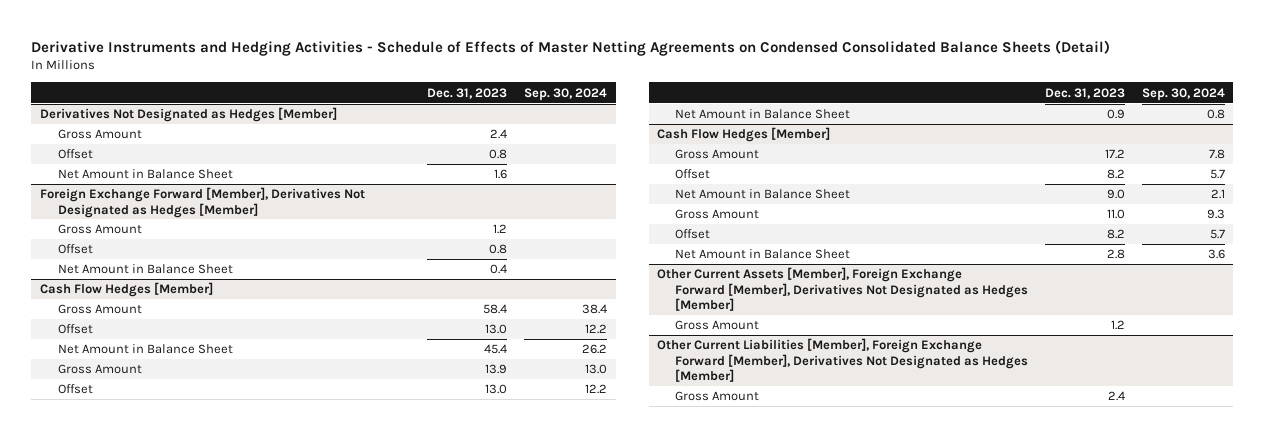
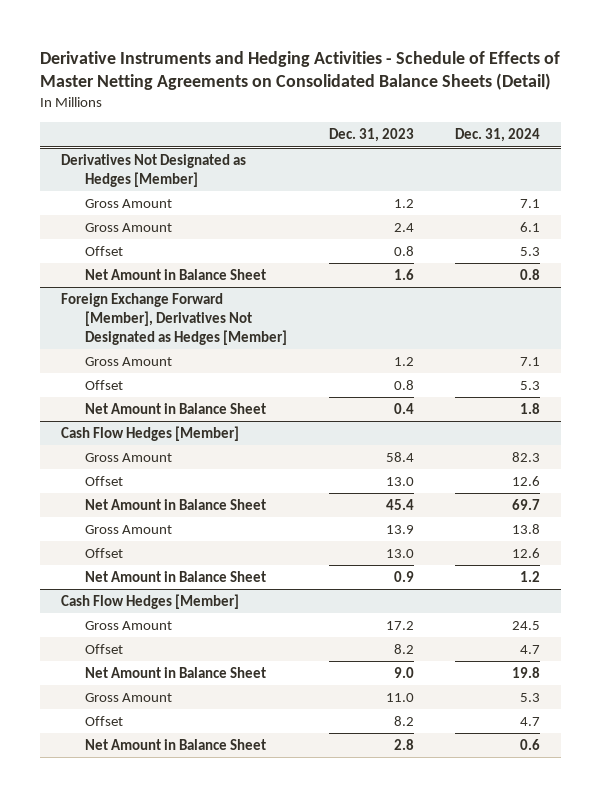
[31,39,1111,56] Derivative Instruments and Hedging Activities - Schedule of Effects of Master Netting Agreements on Condensed Consolidated Balance Sheets (Detail) -> [40,50,561,90] Derivative Instruments and Hedging Activities - Schedule of Effects of Master Netting Agreements on Consolidated Balance Sheets (Detail)
[524,87,608,101] Sep. 30, 2024 -> none
none -> [455,128,541,143] Dec. 31, 2024
none -> [84,199,172,209] Gross Amount
[657,267,1029,311] Other Current Assets [Member], Foreign Exchange Forward [Member], Derivatives Not Designated as Hedges [Member] -> none
[675,320,760,331] Gross Amount -> none
[657,338,1029,382] Other Current Liabilities [Member], Foreign Exchange Forward [Member], Derivatives Not Designated as Hedges [Member] -> none
[675,391,760,402] Gross Amount -> none

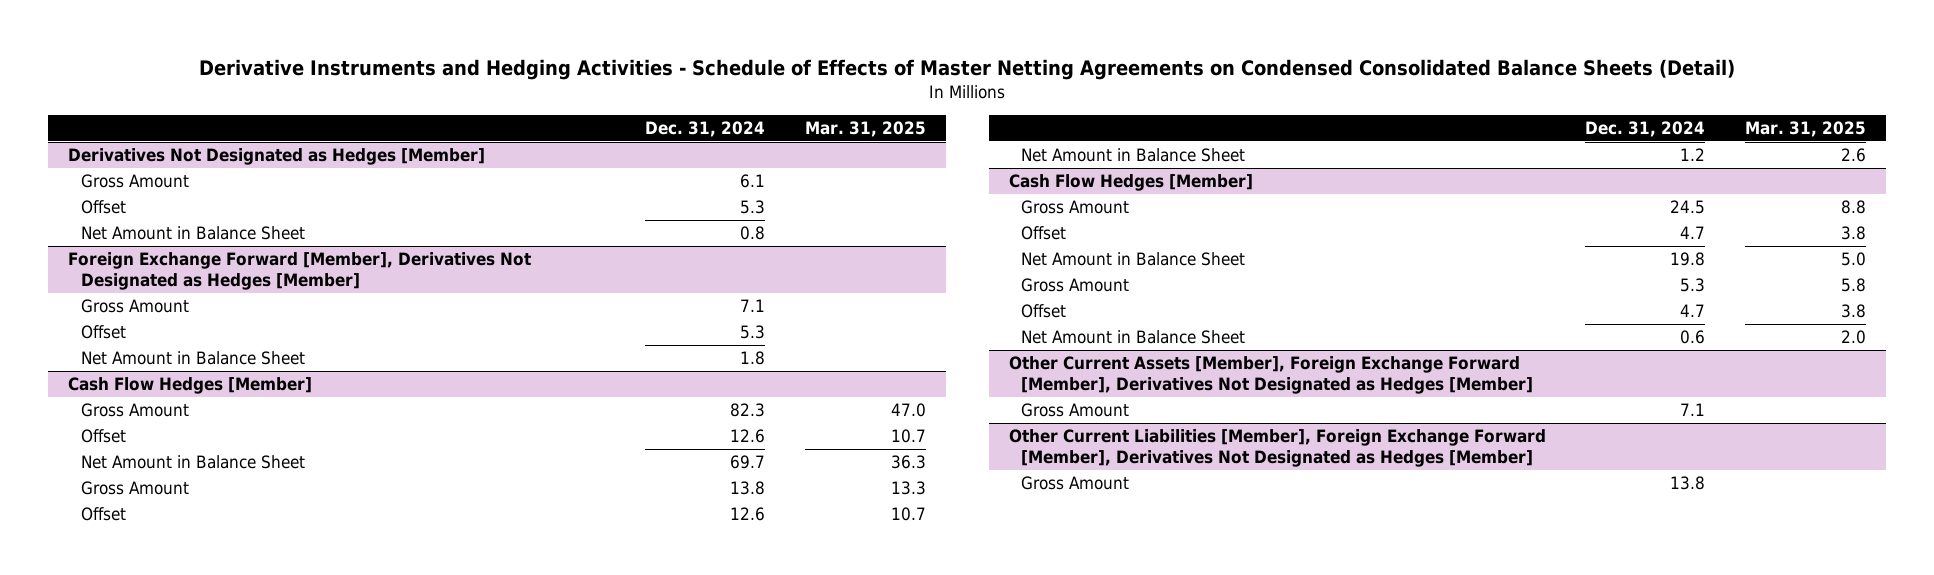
[40,50,561,90] Derivative Instruments and Hedging Activities - Schedule of Effects of Master Netting Agreements on Consolidated Balance Sheets (Detail) -> [199,58,1736,80] Derivative Instruments and Hedging Activities - Schedule of Effects of Master Netting Agreements on Condensed Consolidated Balance Sheets (Detail)
[328,128,414,143] Dec. 31, 2023 -> none
none -> [804,121,926,138] Mar. 31, 2025
[84,199,172,209] Gross Amount -> none
none -> [1008,356,1534,395] Other Current Assets [Member], Foreign Exchange Forward [Member], Derivatives Not Designated as Hedges [Member]
none -> [1021,403,1130,418] Gross Amount
none -> [1008,429,1546,468] Other Current Liabilities [Member], Foreign Exchange Forward [Member], Derivatives Not Designated as Hedges [Member]
none -> [1021,476,1130,491] Gross Amount

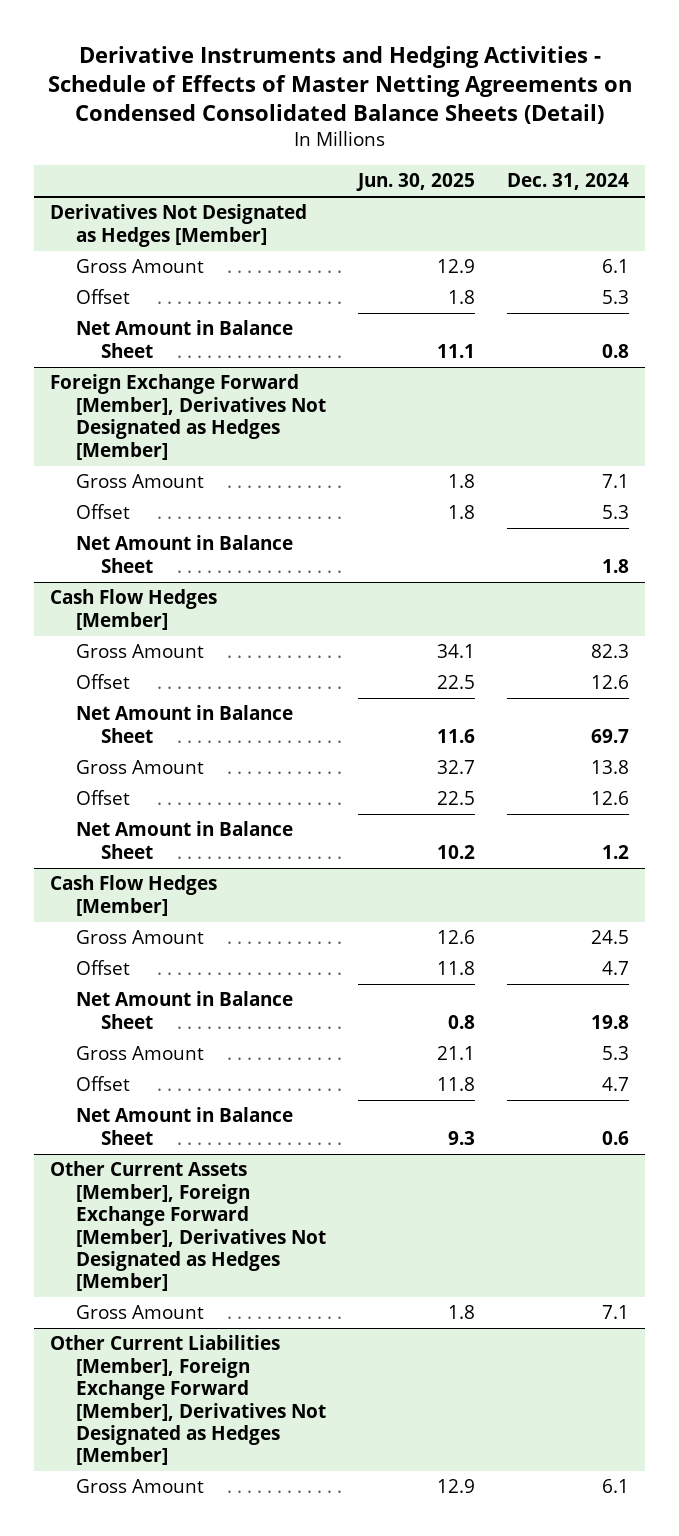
[804,121,926,138] Mar. 31, 2025 -> none
none -> [355,173,475,192] Jun. 30, 2025
[1670,476,1706,491] 13.8 -> [601,1479,629,1494] 6.1

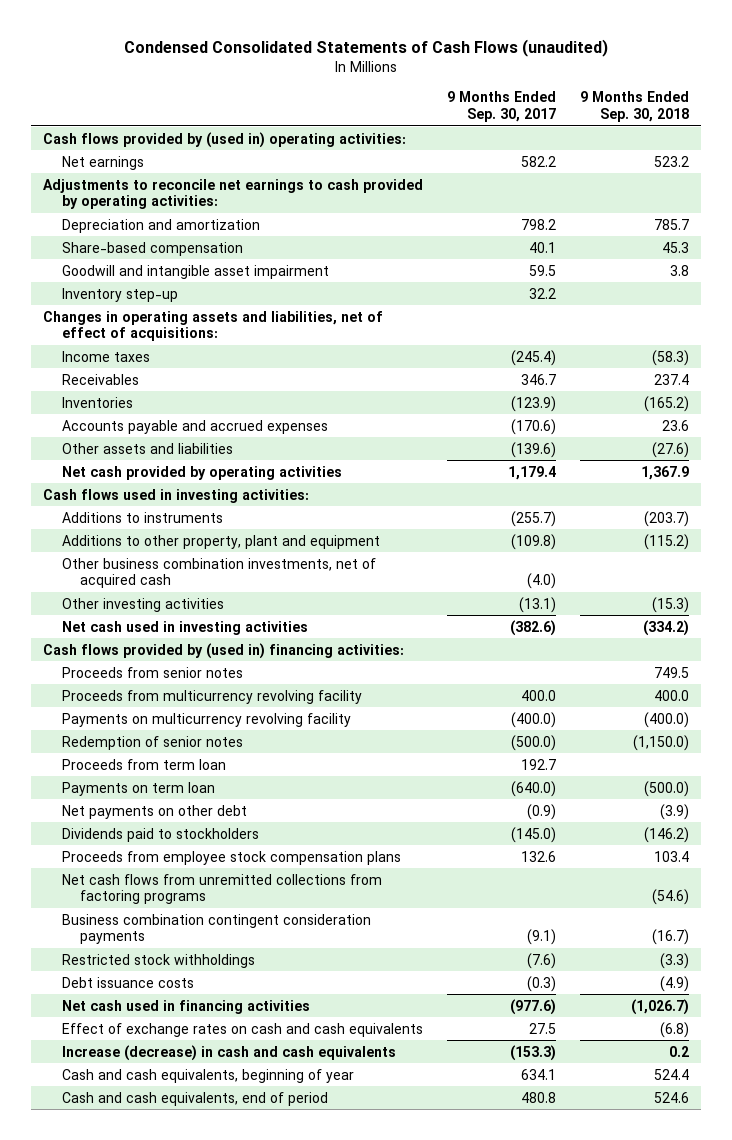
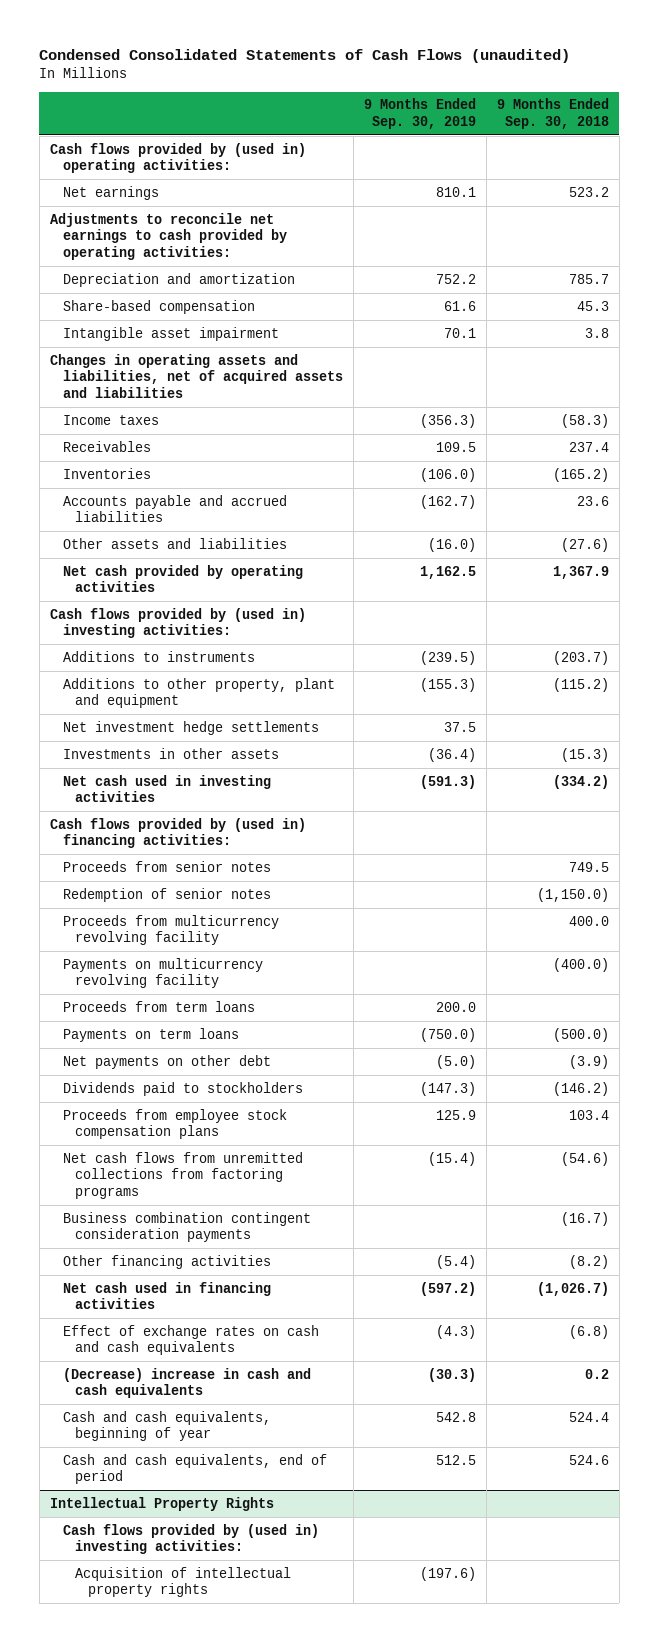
[447,90,557,122] 9 Months Ended Sep. 30, 2017 -> none
none -> [363,98,476,129] 9 Months Ended Sep. 30, 2019
[61,287,178,302] Inventory step-up -> none
[61,264,329,279] Goodwill and intangible asset impairment -> [62,326,279,341] Intangible asset impairment
[43,310,384,342] Changes in operating assets and liabilities, net of effect of acquisitions: -> [49,353,343,398] Changes in operating assets and liabilities, net of acquired assets and liabilities
[61,419,328,434] Accounts payable and accrued expenses -> [62,494,287,523] Accounts payable and accrued liabilities
[43,488,310,503] Cash flows used in investing activities: -> [49,607,306,639] Cash flows provided by (used in) investing activities:
[61,557,376,589] Other business combination investments, net of acquired cash -> none
none -> [62,720,319,735] Net investment hedge settlements
[61,597,224,612] Other investing activities -> [62,747,279,759] Investments in other assets
[61,735,243,750] Redemption of senior notes -> [62,887,271,902] Redemption of senior notes
[61,758,226,770] Proceeds from term loan -> [62,1000,255,1012] Proceeds from term loans
[61,781,215,796] Payments on term loan -> [62,1027,239,1042] Payments on term loans
[61,953,255,968] Restricted stock withholdings -> none
[61,976,194,988] Debt issuance costs -> none
none -> [62,1254,271,1269] Other financing activities
[61,1044,396,1061] Increase (decrease) in cash and cash equivalents -> [62,1367,311,1399] (Decrease) increase in cash and cash equivalents
none -> [49,1496,274,1511] Intellectual Property Rights
none -> [62,1523,319,1555] Cash flows provided by (used in) investing activities:
none -> [75,1566,292,1598] Acquisition of intellectual property rights

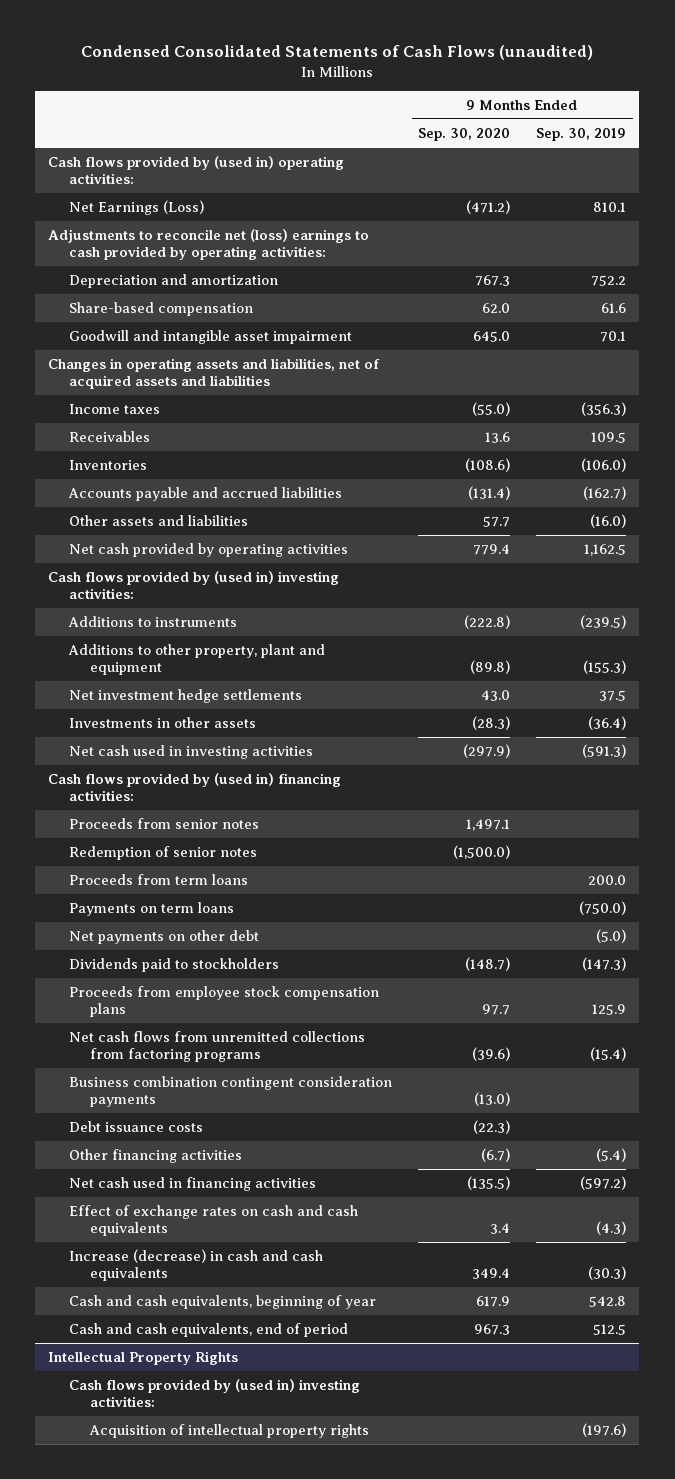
[496,98,609,129] 9 Months Ended Sep. 30, 2018 -> none
none -> [418,127,511,141] Sep. 30, 2020
[62,185,159,200] Net earnings -> [68,199,204,215] Net Earnings (Loss)
[49,212,287,260] Adjustments to reconcile net earnings to cash provided by operating activities: -> [48,228,370,261] Adjustments to reconcile net (loss) earnings to cash provided by operating activities:
[62,326,279,341] Intangible asset impairment -> [68,329,352,344] Goodwill and intangible asset impairment
[62,914,279,946] Proceeds from multicurrency revolving facility -> none
[62,957,263,989] Payments on multicurrency revolving facility -> none
none -> [68,1120,203,1132] Debt issuance costs
[62,1367,311,1399] (Decrease) increase in cash and cash equivalents -> [68,1248,323,1282] Increase (decrease) in cash and cash equivalents

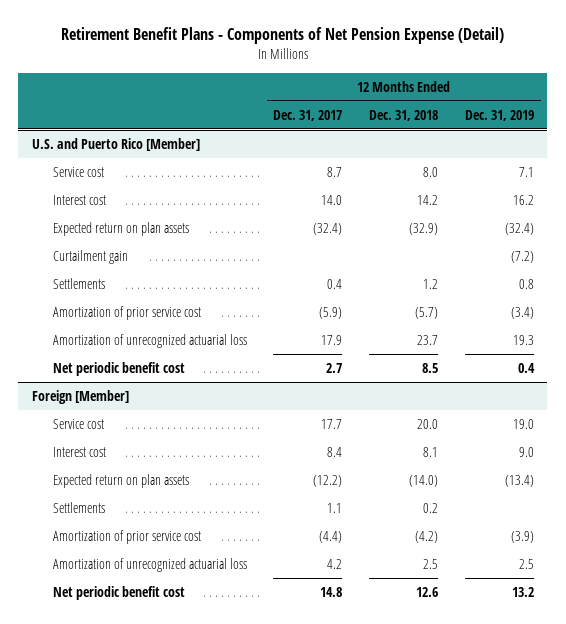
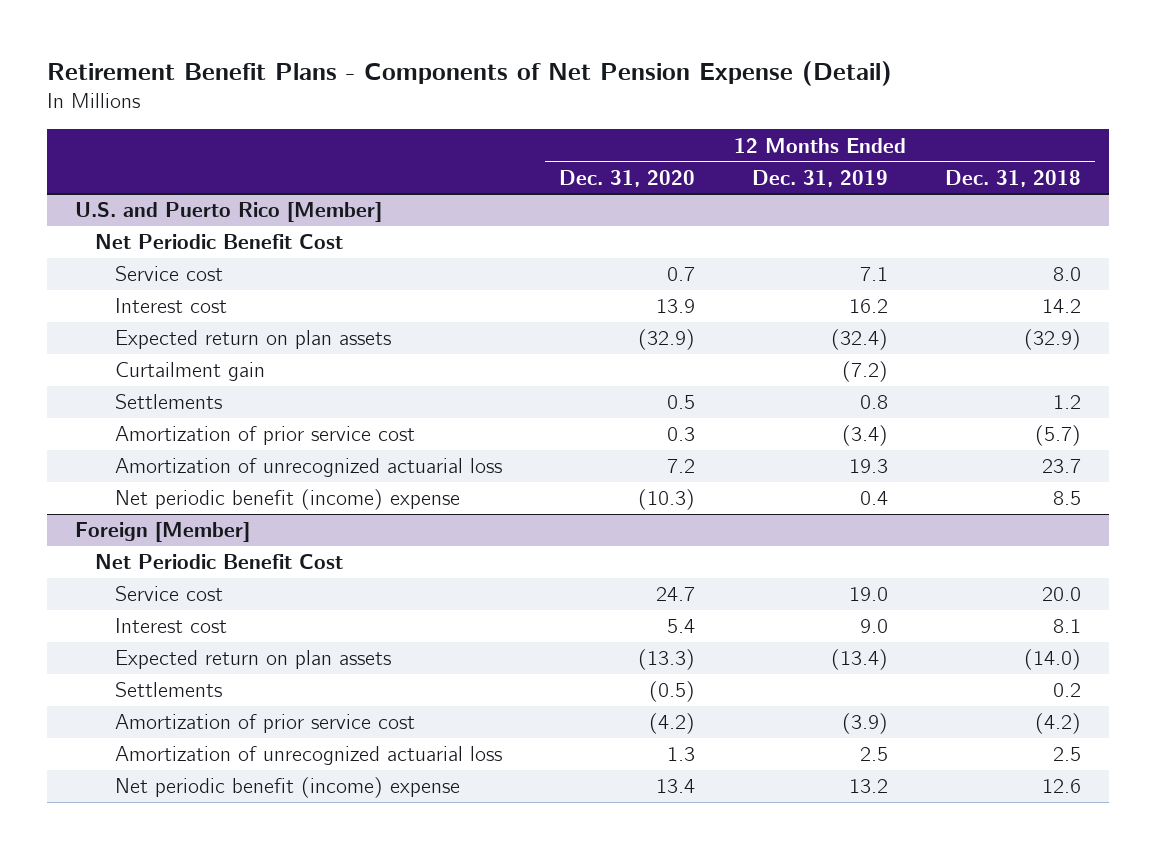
[273,109,343,121] Dec. 31, 2017 -> none
none -> [558,169,695,187] Dec. 31, 2020
none -> [95,234,344,250] Net Periodic Benefit Cost
[52,361,185,376] Net periodic benefit cost -> [114,489,460,511] Net periodic benefit (income) expense
none -> [95,554,344,570] Net Periodic Benefit Cost
[52,585,185,600] Net periodic benefit cost -> [114,777,460,799] Net periodic benefit (income) expense

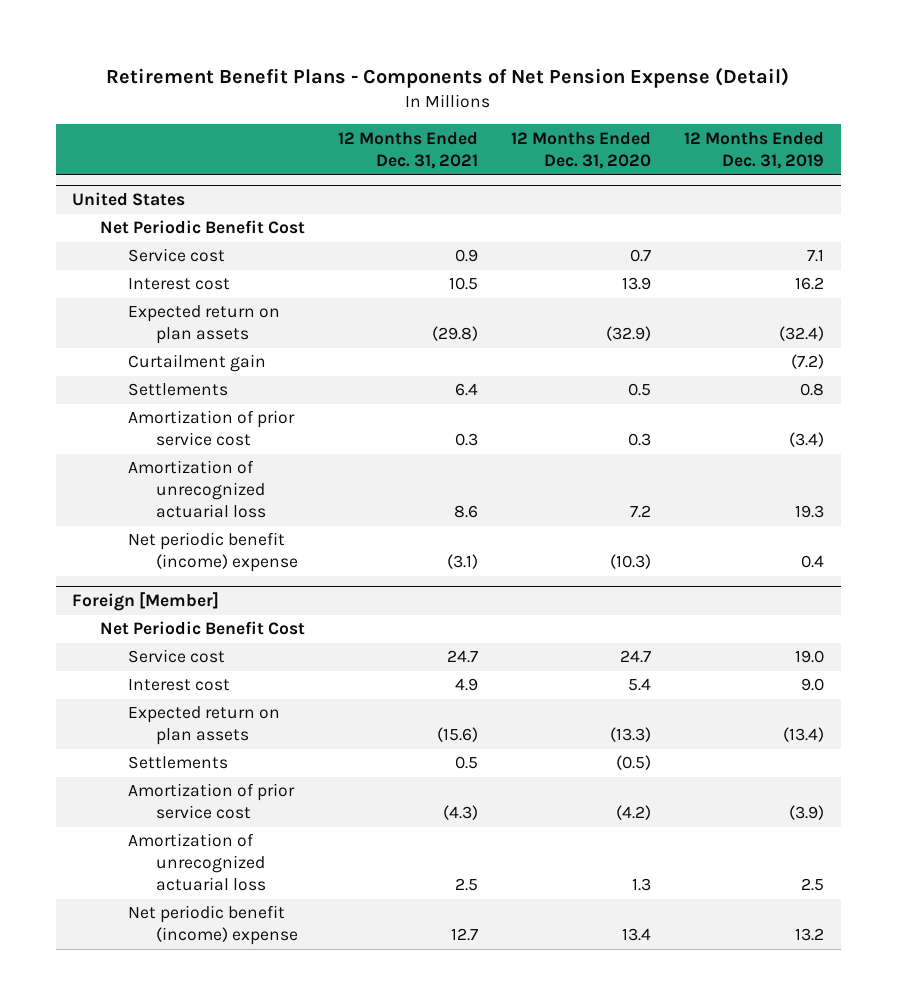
[944,169,1081,187] Dec. 31, 2018 -> none
none -> [338,131,479,169] 12 Months Ended Dec. 31, 2021
[75,202,383,223] U.S. and Puerto Rico [Member] -> [72,192,186,207] United States

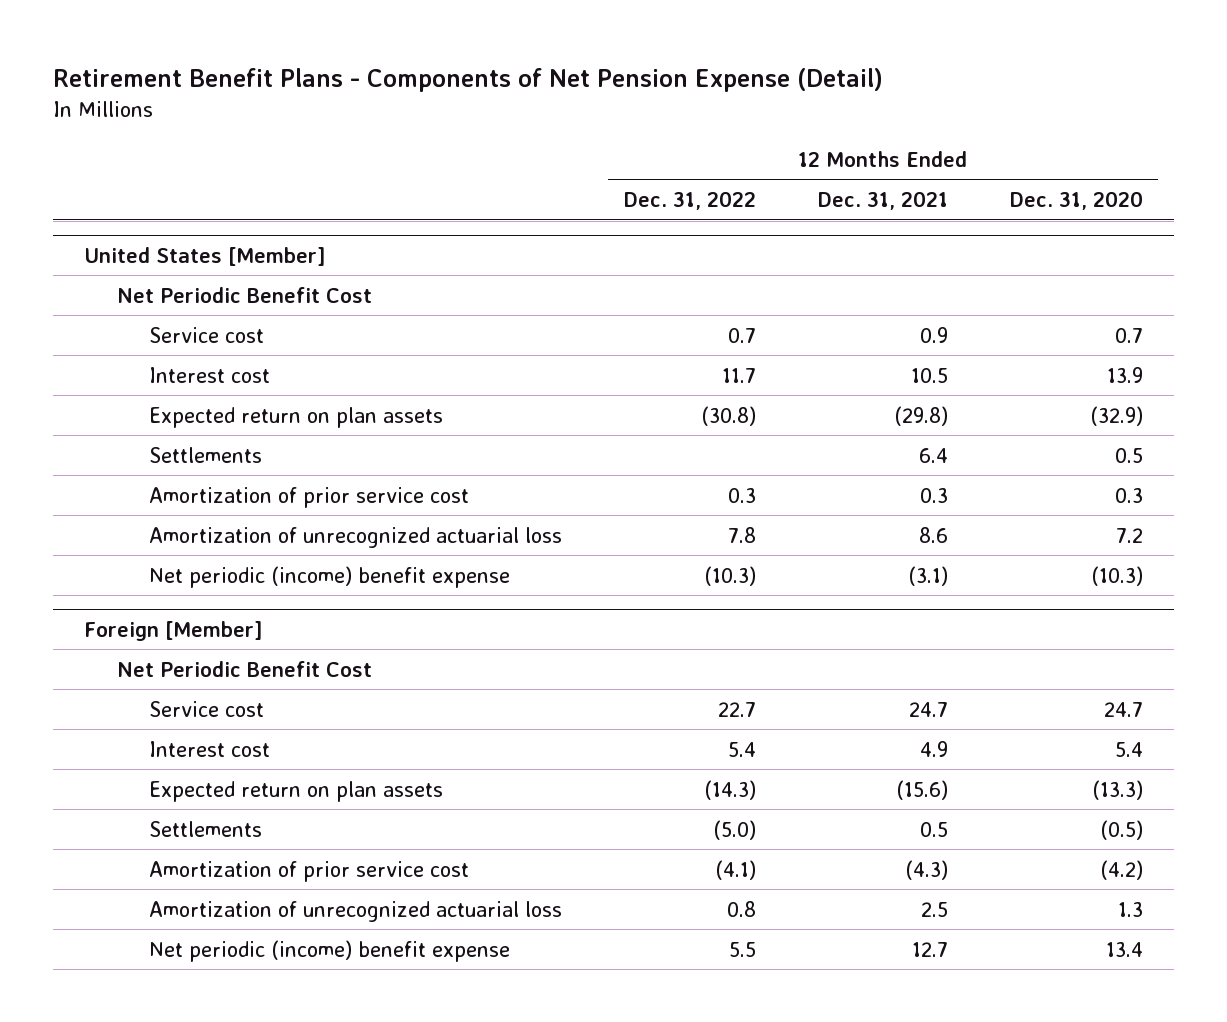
[684,131,825,169] 12 Months Ended Dec. 31, 2019 -> none
none -> [623,191,756,211] Dec. 31, 2022
[72,192,186,207] United States -> [84,246,327,266] United States [Member]
[128,354,267,373] Curtailment gain -> none
[128,532,299,573] Net periodic benefit (income) expense -> [148,565,510,588] Net periodic (income) benefit expense
[128,905,299,946] Net periodic benefit (income) expense -> [148,939,510,962] Net periodic (income) benefit expense

